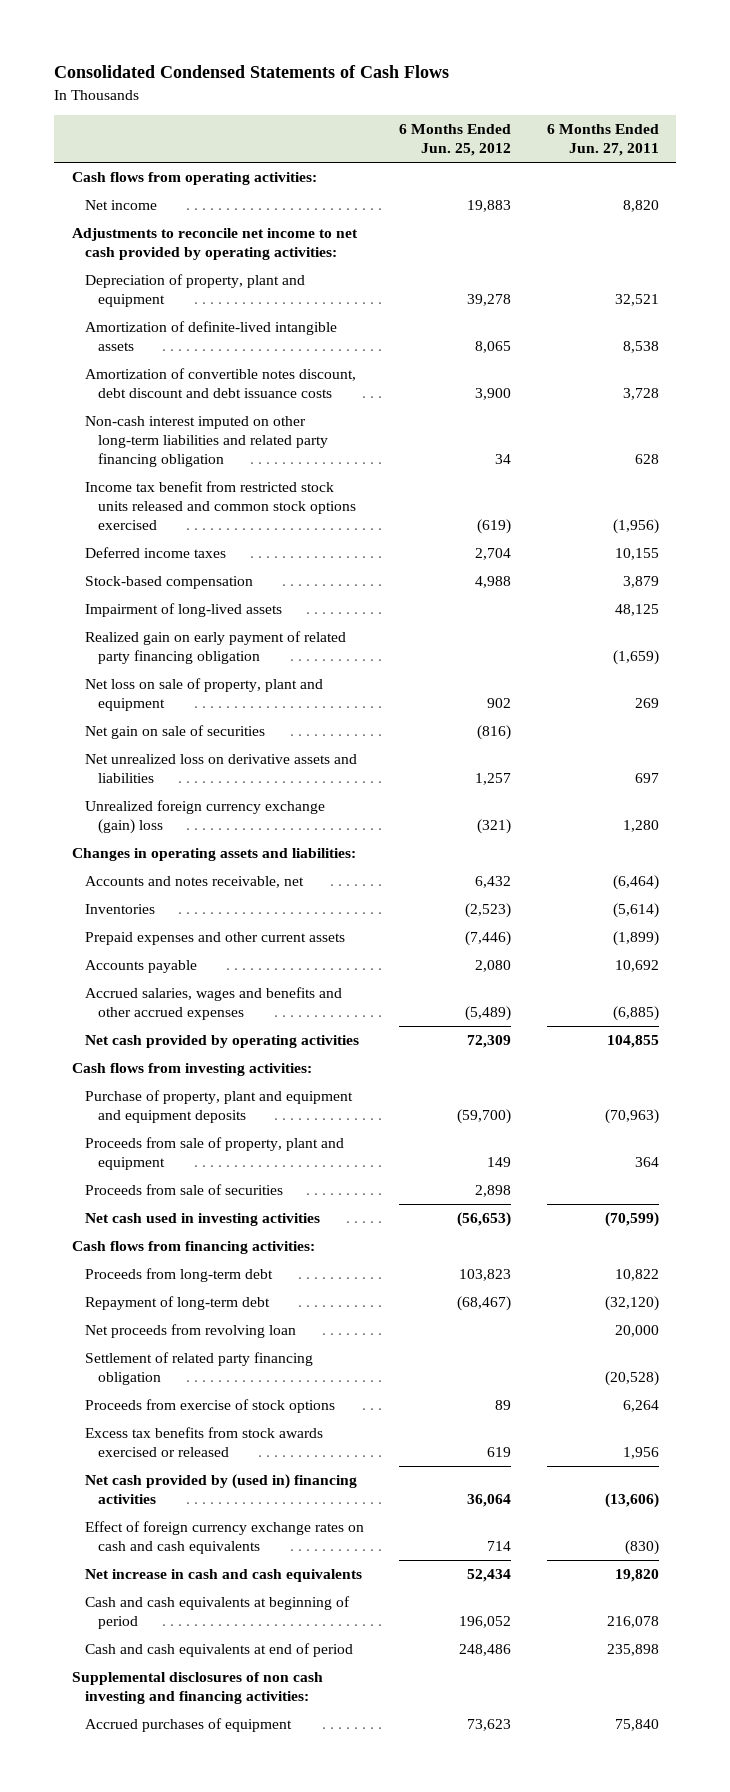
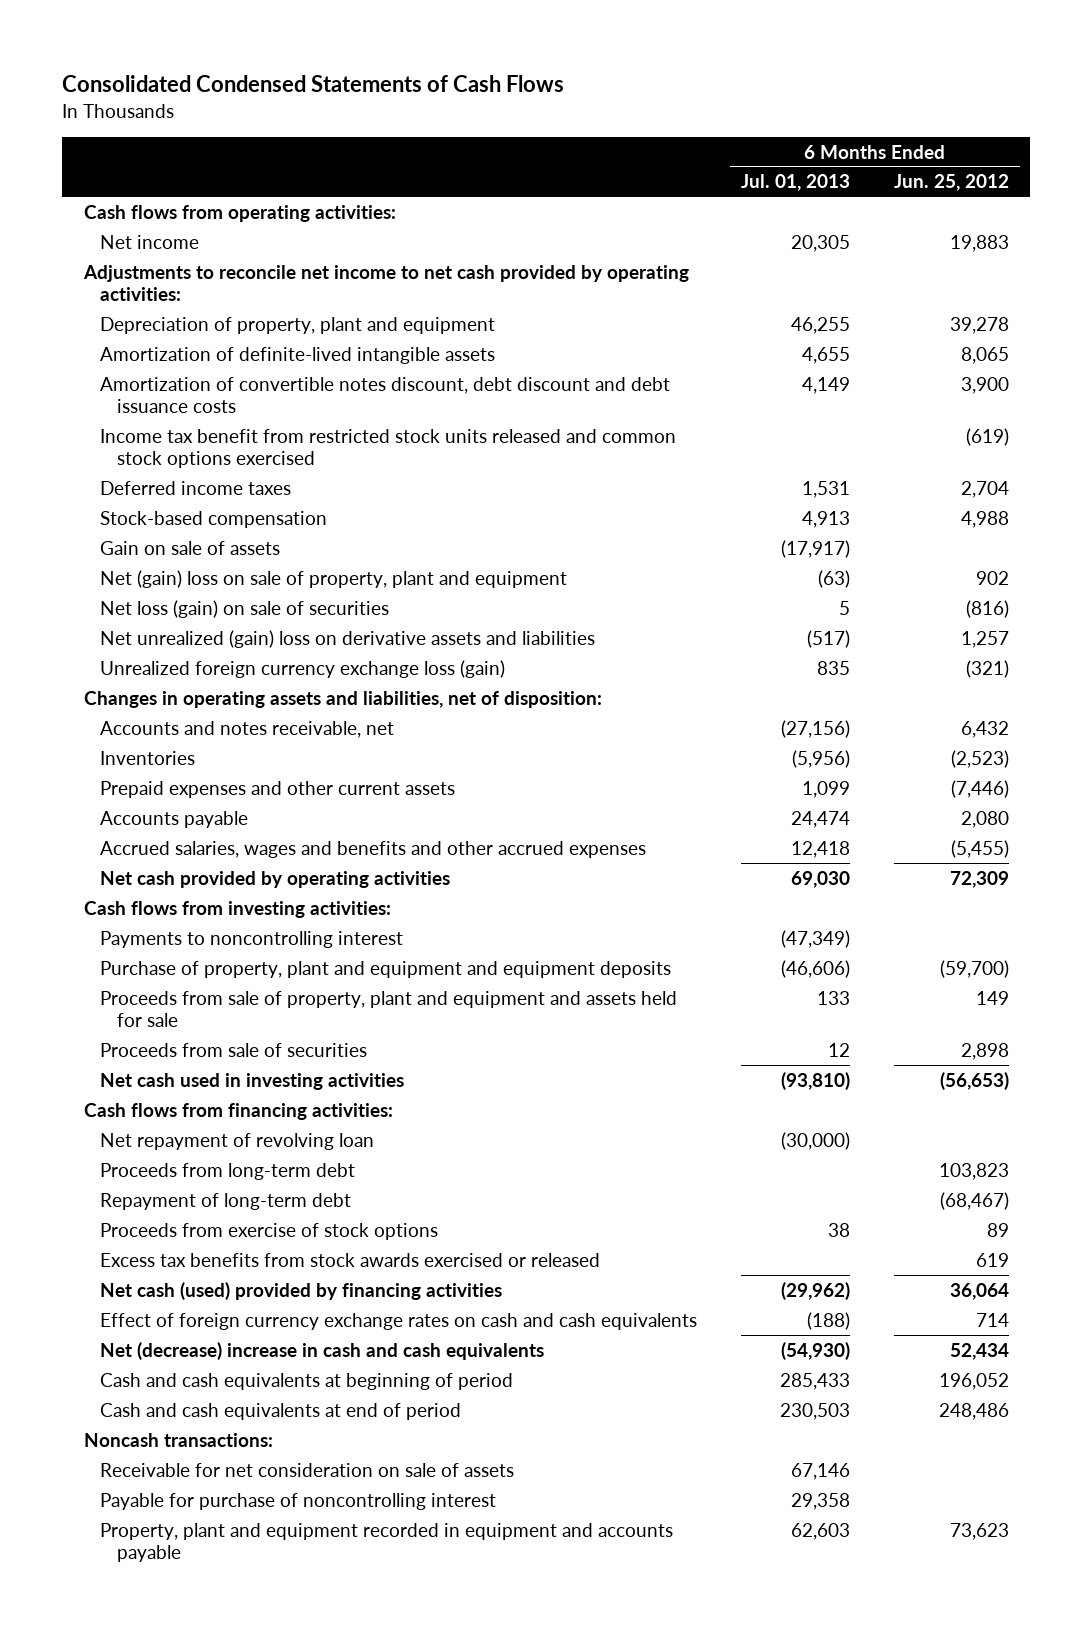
[546,124,659,157] 6 Months Ended Jun. 27, 2011 -> none
none -> [740,174,850,192] Jul. 01, 2013
[84,416,329,468] Non-cash interest imputed on other long-term liabilities and related party financing obligation -> none
[84,603,282,618] Impairment of long-lived assets -> none
[84,631,346,665] Realized gain on early payment of related party financing obligation -> none
none -> [100,540,281,555] Gain on sale of assets
[84,678,323,712] Net loss on sale of property, plant and equipment -> [100,569,568,588] Net (gain) loss on sale of property, plant and equipment
[84,725,265,740] Net gain on sale of securities -> [100,599,390,618] Net loss (gain) on sale of securities
[84,754,357,784] Net unrealized loss on derivative assets and liabilities -> [100,629,596,648] Net unrealized (gain) loss on derivative assets and liabilities
[84,800,325,835] Unrealized foreign currency exchange (gain) loss -> [100,659,506,678] Unrealized foreign currency exchange loss (gain)
[71,848,356,862] Changes in operating assets and liabilities: -> [83,690,602,708] Changes in operating assets and liabilities, net of disposition:
[465,1006,512,1022] (5,489) -> [950,839,1009,858] (5,455)
none -> [100,930,404,948] Payments to noncontrolling interest
[84,1137,344,1171] Proceeds from sale of property, plant and equipment -> [100,990,678,1028] Proceeds from sale of property, plant and equipment and assets held for sale
none -> [100,1132,375,1150] Net repayment of revolving loan
[84,1324,296,1339] Net proceeds from revolving loan -> none
[84,1352,313,1386] Settlement of related party financing obligation -> none
[84,1474,357,1505] Net cash provided by (used in) financing activities -> [100,1281,503,1300] Net cash (used) provided by financing activities
[84,1569,362,1583] Net increase in cash and cash equivalents -> [100,1341,545,1360] Net (decrease) increase in cash and cash equivalents
[71,1672,323,1705] Supplemental disclosures of non cash investing and financing activities: -> none
none -> [83,1432,273,1447] Noncash transactions:
none -> [100,1462,515,1477] Receivable for net consideration on sale of assets
none -> [100,1492,497,1510] Payable for purchase of noncontrolling interest
[84,1718,292,1733] Accrued purchases of equipment -> [100,1522,674,1563] Property, plant and equipment recorded in equipment and accounts payable

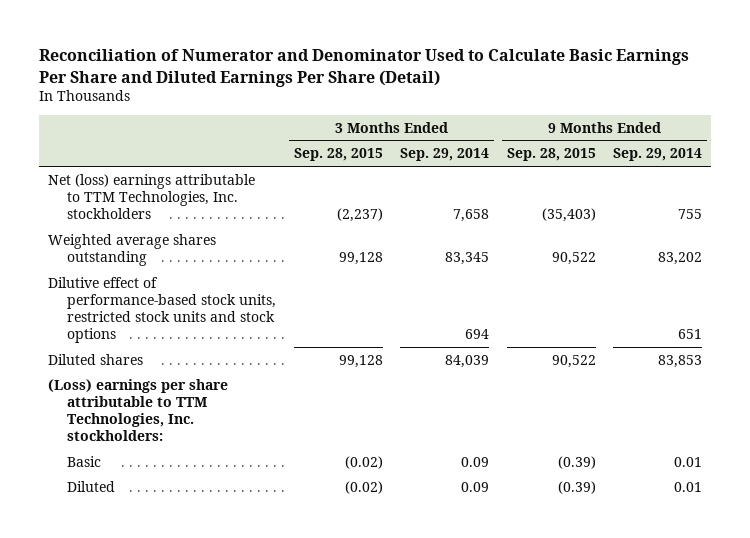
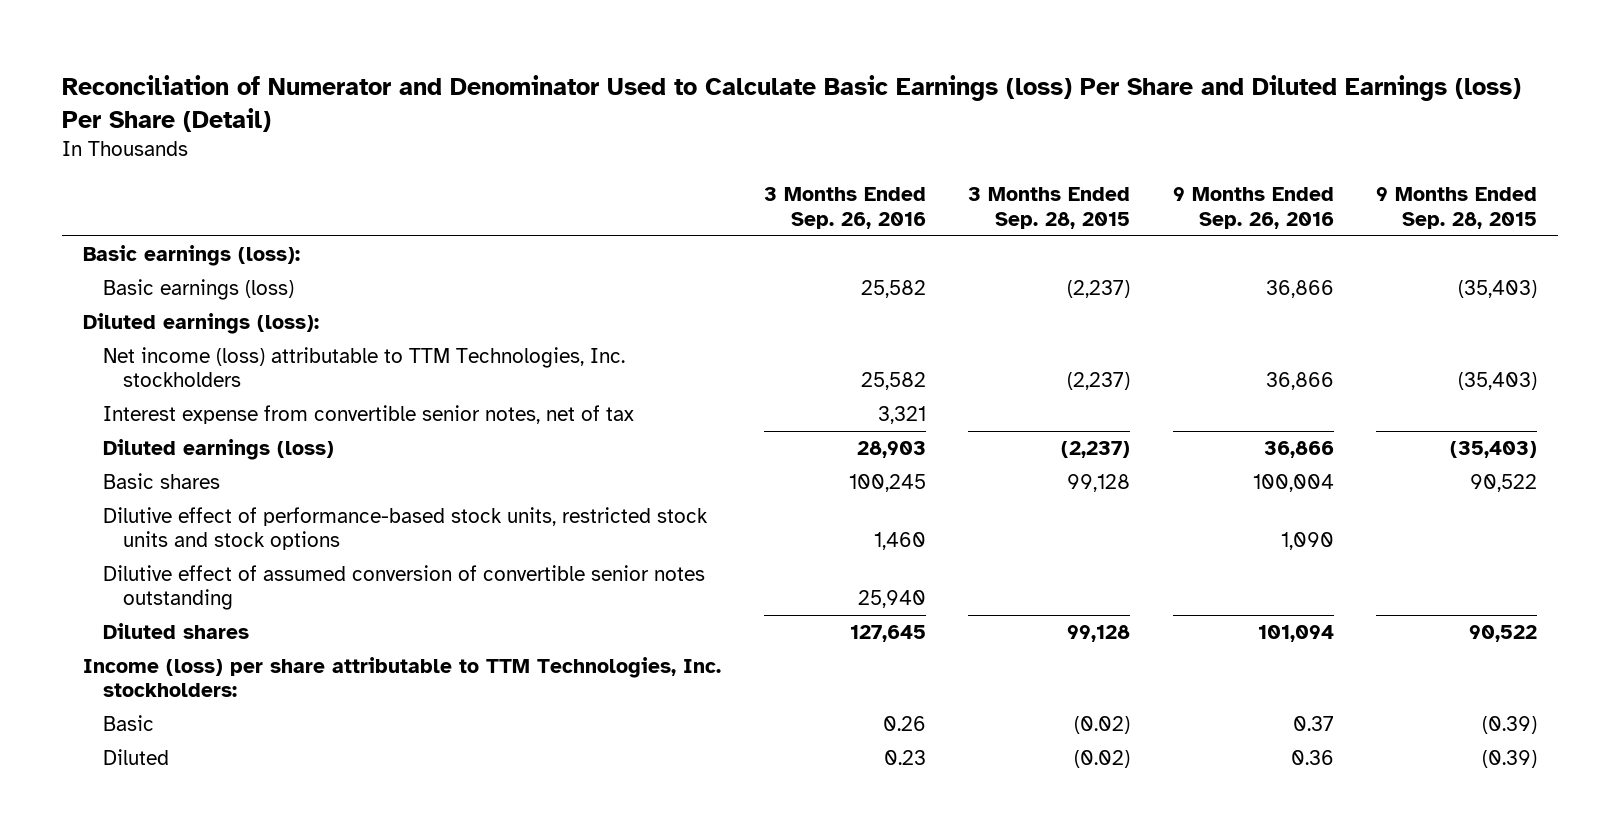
[39,48,690,87] Reconciliation of Numerator and Denominator Used to Calculate Basic Earnings Per Share and Diluted Earnings Per Share (Detail) -> [62,74,1522,132] Reconciliation of Numerator and Denominator Used to Calculate Basic Earnings (loss) Per Share and Diluted Earnings (loss) Per Share (Detail)
[400,148,490,162] Sep. 29, 2014 -> none
[613,148,703,162] Sep. 29, 2014 -> none
none -> [763,187,926,229] 3 Months Ended Sep. 26, 2016
none -> [1172,187,1334,229] 9 Months Ended Sep. 26, 2016
none -> [83,245,301,267] Basic earnings (loss):
none -> [103,279,295,301] Basic earnings (loss)
none -> [83,313,320,335] Diluted earnings (loss):
[48,173,256,220] Net (loss) earnings attributable to TTM Technologies, Inc. stockholders -> [103,347,626,388] Net income (loss) attributable to TTM Technologies, Inc. stockholders
none -> [103,405,635,425] Interest expense from convertible senior notes, net of tax
none -> [103,439,335,461] Diluted earnings (loss)
[48,233,217,266] Weighted average shares outstanding -> [103,473,221,490] Basic shares
none -> [103,565,706,611] Dilutive effect of assumed conversion of convertible senior notes outstanding
[48,378,229,442] (Loss) earnings per share attributable to TTM Technologies, Inc. stockholders: -> [83,657,722,698] Income (loss) per share attributable to TTM Technologies, Inc. stockholders:

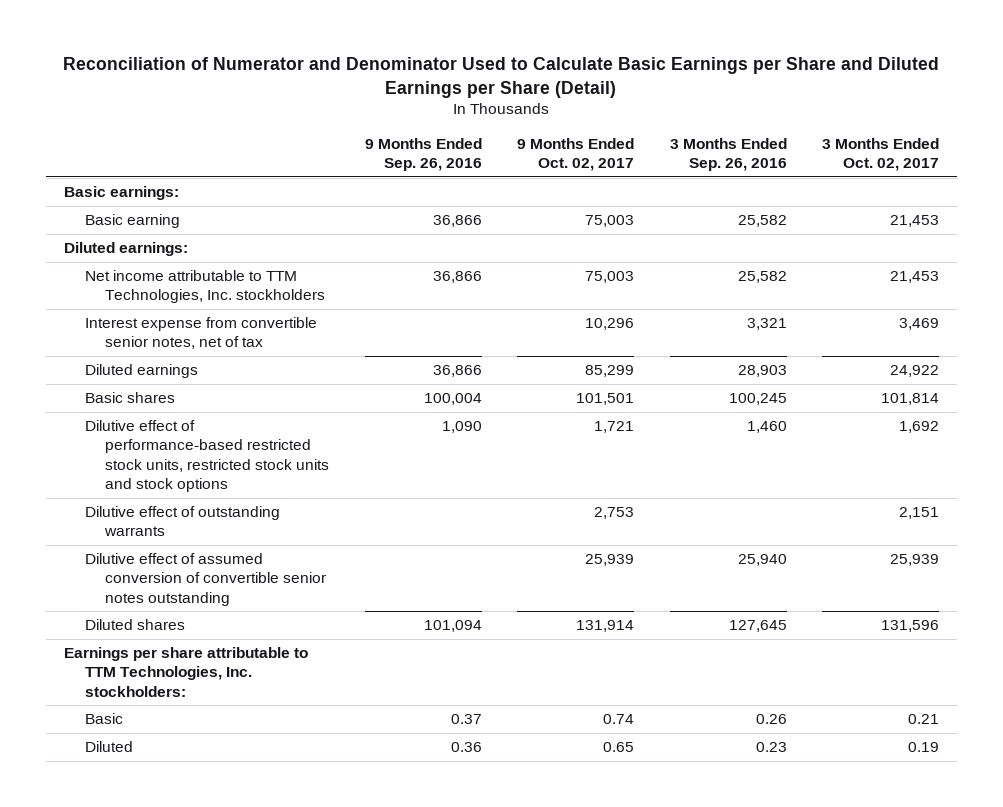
[62,74,1522,132] Reconciliation of Numerator and Denominator Used to Calculate Basic Earnings (loss) Per Share and Diluted Earnings (loss) Per Share (Detail) -> [63,56,940,98] Reconciliation of Numerator and Denominator Used to Calculate Basic Earnings per Share and Diluted Earnings per Share (Detail)
[968,187,1131,229] 3 Months Ended Sep. 28, 2015 -> none
[1376,187,1538,229] 9 Months Ended Sep. 28, 2015 -> none
none -> [517,137,635,172] 9 Months Ended Oct. 02, 2017
none -> [821,137,939,172] 3 Months Ended Oct. 02, 2017
[83,245,301,267] Basic earnings (loss): -> [63,186,179,201] Basic earnings:
[103,279,295,301] Basic earnings (loss) -> [84,214,180,229] Basic earning
[83,313,320,335] Diluted earnings (loss): -> [63,242,188,257] Diluted earnings:
[103,347,626,388] Net income (loss) attributable to TTM Technologies, Inc. stockholders -> [84,270,326,304] Net income attributable to TTM Technologies, Inc. stockholders
[103,439,335,461] Diluted earnings (loss) -> [84,364,198,379] Diluted earnings
[103,507,709,551] Dilutive effect of performance-based stock units, restricted stock units and stock options -> [84,420,330,493] Dilutive effect of performance-based restricted stock units, restricted stock units and stock options
none -> [84,506,280,537] Dilutive effect of outstanding warrants
[83,657,722,698] Income (loss) per share attributable to TTM Technologies, Inc. stockholders: -> [63,647,308,697] Earnings per share attributable to TTM Technologies, Inc. stockholders:

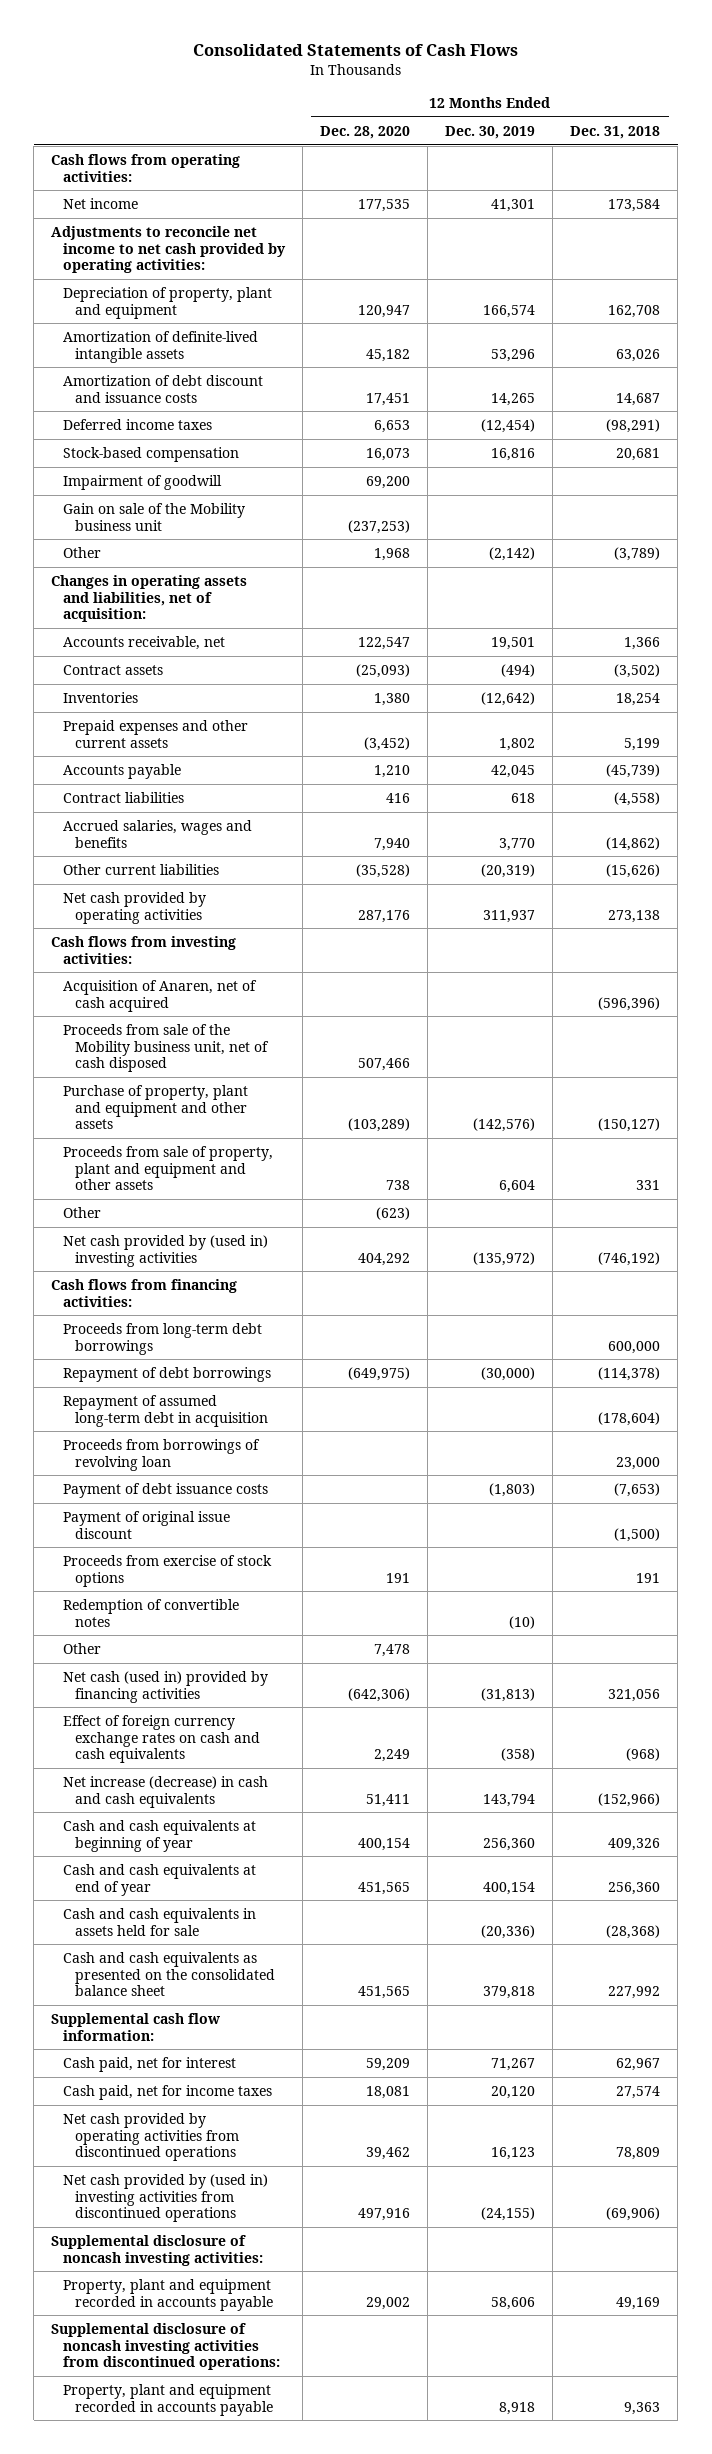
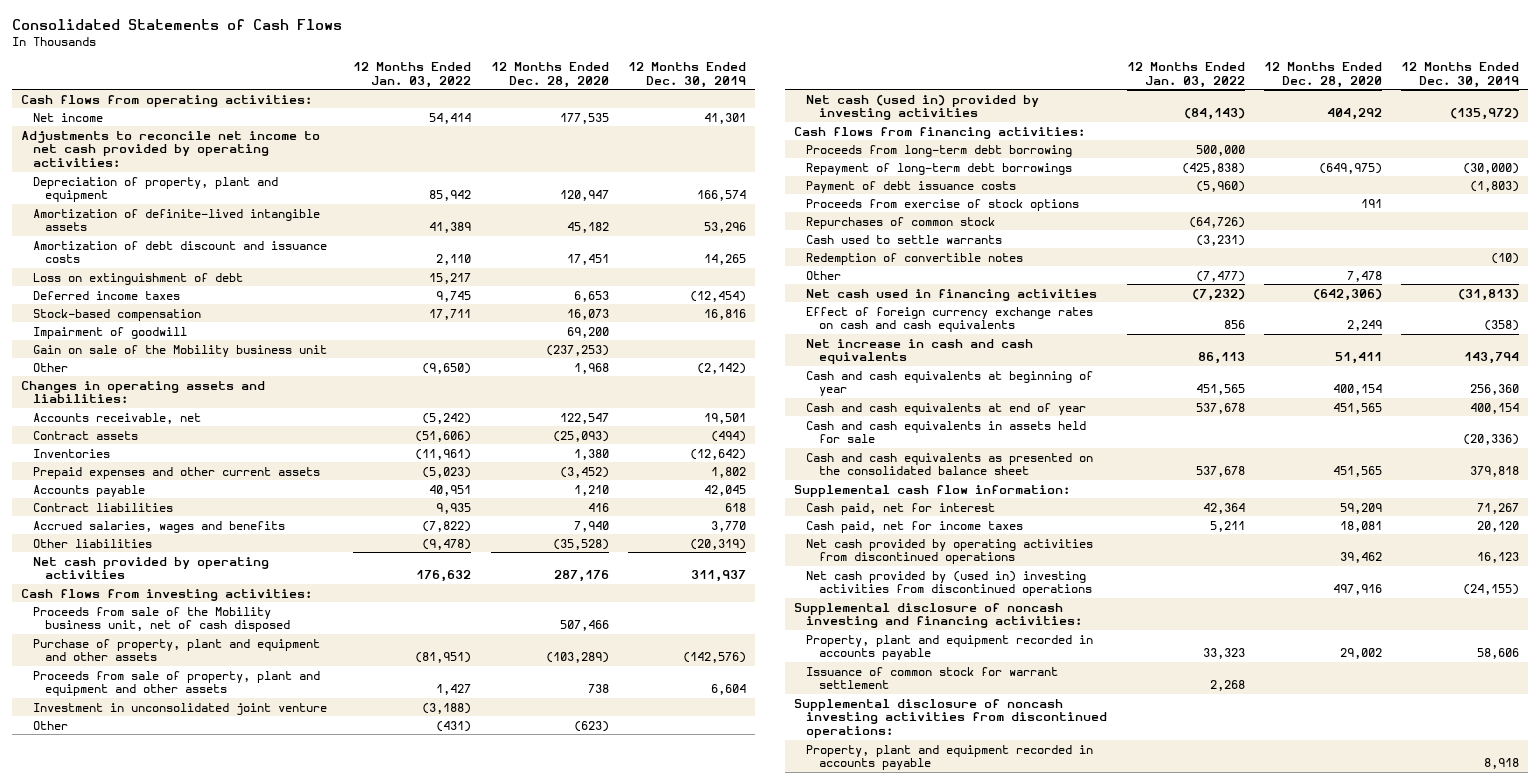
[570,125,661,139] Dec. 31, 2018 -> none
none -> [353,62,472,88] 12 Months Ended Jan. 03, 2022
none -> [33,272,244,285] Loss on extinguishment of debt
[51,574,248,623] Changes in operating assets and liabilities, net of acquisition: -> [21,380,266,404] Changes in operating assets and liabilities:
[63,863,220,875] Other current liabilities -> [33,538,153,548] Other liabilities
[63,979,258,1012] Acquisition of Anaren, net of cash acquired -> none
none -> [33,702,328,715] Investment in unconsolidated joint venture
[63,1234,269,1267] Net cash provided by (used in) investing activities -> [806,94,1040,121] Net cash (used in) provided by investing activities
[63,1394,268,1427] Repayment of assumed long-term debt in acquisition -> none
[63,1438,261,1471] Proceeds from borrowings of revolving loan -> none
[63,1322,263,1355] Proceeds from long-term debt borrowings -> [806,144,1073,157] Proceeds from long-term debt borrowing
[63,1366,272,1382] Repayment of debt borrowings -> [806,162,1073,175] Repayment of long-term debt borrowings
[63,1510,231,1539] Payment of original issue discount -> none
none -> [806,216,996,229] Repurchases of common stock
none -> [806,234,1003,244] Cash used to settle warrants
[63,1670,269,1703] Net cash (used in) provided by financing activities -> [806,288,1098,301] Net cash used in financing activities
[63,1775,269,1808] Net increase (decrease) in cash and cash equivalents -> [806,338,1034,365] Net increase in cash and cash equivalents
[51,2234,264,2266] Supplemental disclosure of noncash investing activities: -> [794,602,1083,629] Supplemental disclosure of noncash investing and financing activities:
none -> [806,666,1059,690] Issuance of common stock for warrant settlement

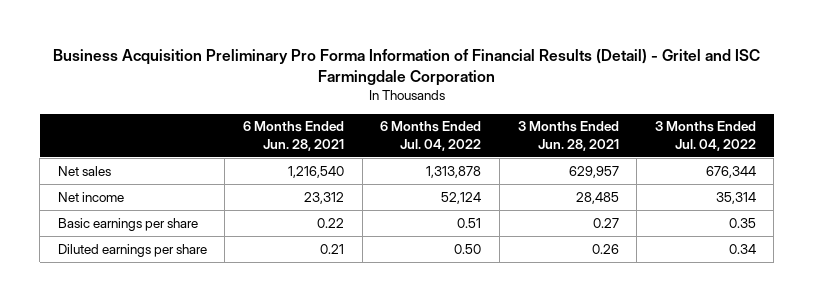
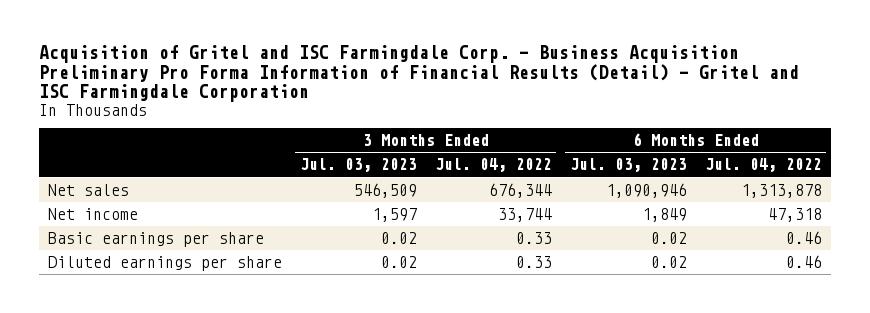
[52,48,760,86] Business Acquisition Preliminary Pro Forma Information of Financial Results (Detail) - Gritel and ISC Farmingdale Corporation -> [38,44,799,103] Acquisition of Gritel and ISC Farmingdale Corp. - Business Acquisition Preliminary Pro Forma Information of Financial Results (Detail) - Gritel and ISC Farmingdale Corporation
[243,121,345,151] 6 Months Ended Jun. 28, 2021 -> none
[517,121,619,151] 3 Months Ended Jun. 28, 2021 -> none
none -> [299,158,417,173] Jul. 03, 2023
none -> [569,158,687,173] Jul. 03, 2023
[441,191,482,204] 52,124 -> [767,207,822,222] 47,318
[715,191,756,204] 35,314 -> [497,207,552,222] 33,744
[457,217,482,228] 0.51 -> [785,230,822,244] 0.46
[728,217,756,228] 0.35 -> [515,231,552,244] 0.33
[454,243,482,254] 0.50 -> [785,254,822,268] 0.46
[728,243,756,254] 0.34 -> [515,255,552,268] 0.33

